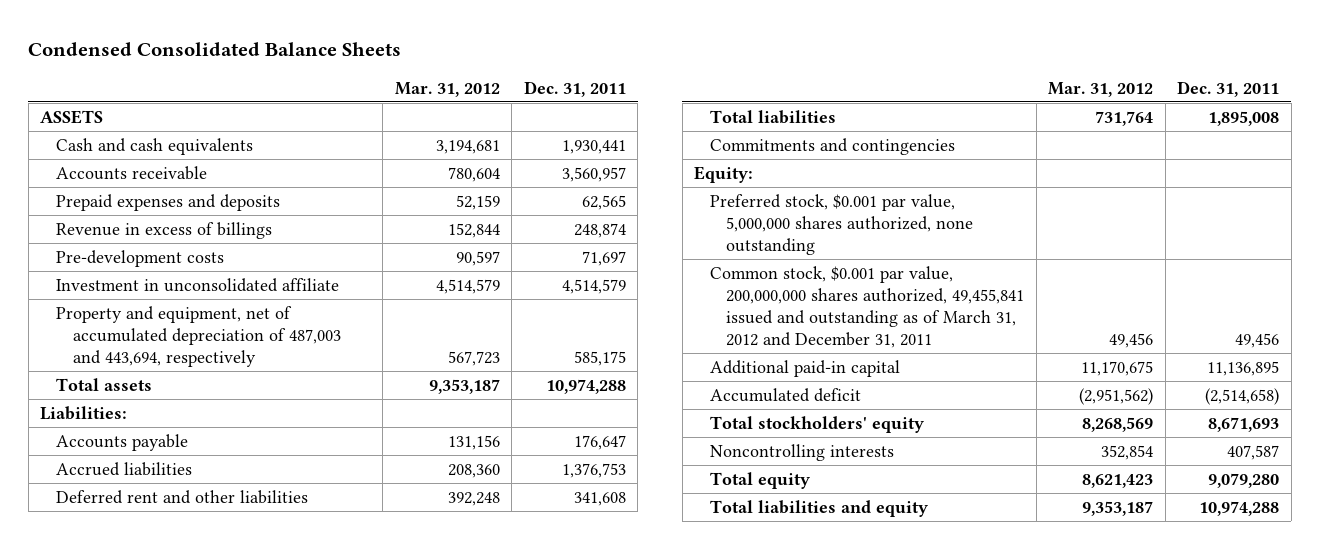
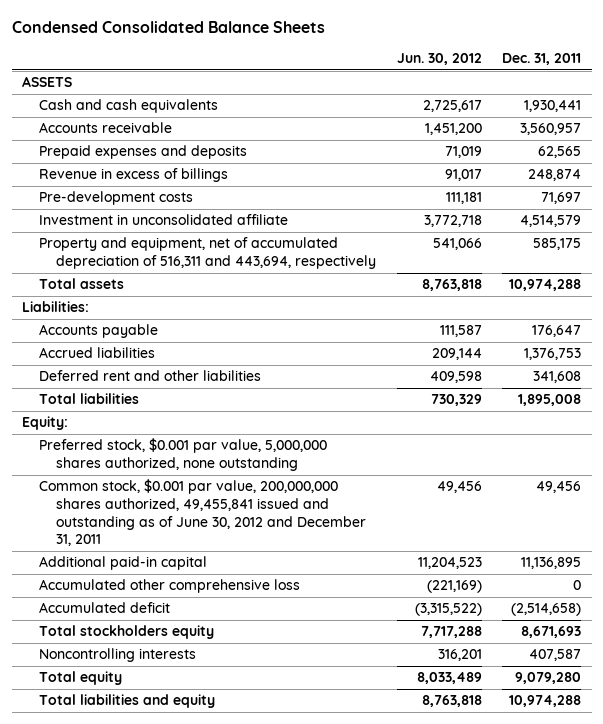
[394,81,500,97] Mar. 31, 2012 -> none
none -> [396,53,482,66] Jun. 30, 2012
[56,305,341,367] Property and equipment, net of accumulated depreciation of 487,003 and 443,694, respectively -> [38,237,376,270] Property and equipment, net of accumulated depreciation of 516,311 and 443,694, respectively
[710,137,956,155] Commitments and contingencies -> none
[710,265,1025,348] Common stock, $0.001 par value, 200,000,000 shares authorized, 49,455,841 issued and outstanding as of March 31, 2012 and December 31, 2011 -> [38,479,366,547] Common stock, $0.001 par value, 200,000,000 shares authorized, 49,455,841 issued and outstanding as of June 30, 2012 and December 31, 2011
none -> [38,579,300,594] Accumulated other comprehensive loss
[710,415,925,433] Total stockholders' equity -> [38,625,214,640] Total stockholders equity

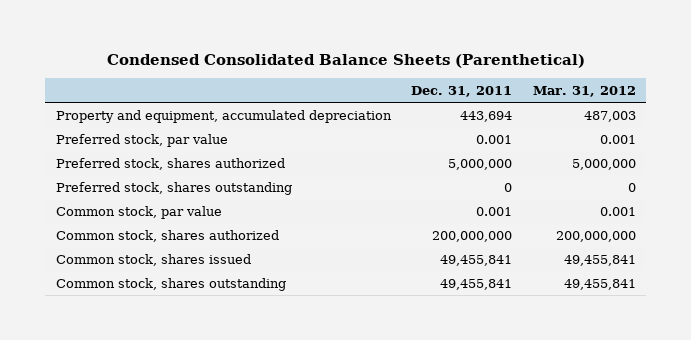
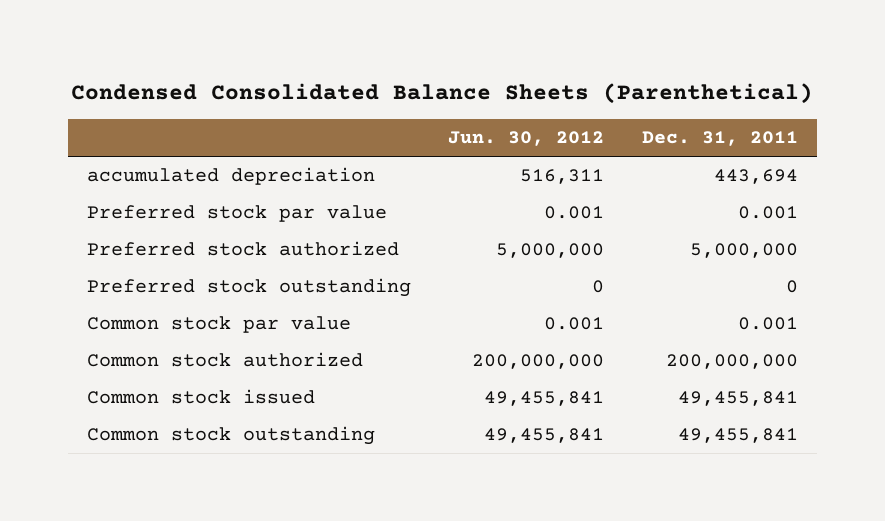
[532,85,636,97] Mar. 31, 2012 -> none
none -> [448,131,605,147] Jun. 30, 2012
[55,109,392,123] Property and equipment, accumulated depreciation -> [86,167,375,186] accumulated depreciation
[55,133,228,147] Preferred stock, par value -> [86,205,387,223] Preferred stock par value
[55,157,285,170] Preferred stock, shares authorized -> [86,241,399,257] Preferred stock authorized
[55,181,292,195] Preferred stock, shares outstanding -> [86,278,411,298] Preferred stock outstanding
[55,205,222,219] Common stock, par value -> [86,316,351,334] Common stock par value
[55,229,279,242] Common stock, shares authorized -> [86,352,363,368] Common stock authorized
[55,253,251,266] Common stock, shares issued -> [86,389,315,405] Common stock issued
[55,277,286,291] Common stock, shares outstanding -> [86,426,375,446] Common stock outstanding

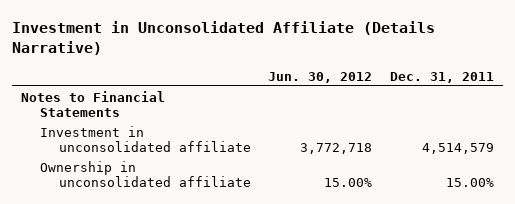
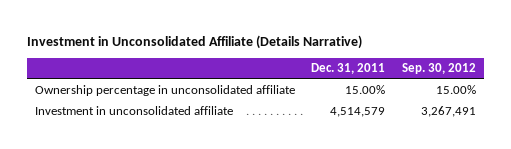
[268,71,373,83] Jun. 30, 2012 -> none
none -> [402,63,477,75] Sep. 30, 2012
[21,90,166,118] Notes to Financial Statements -> none
none -> [34,85,295,97] Ownership percentage in unconsolidated affiliate
[39,160,251,188] Ownership in unconsolidated affiliate -> none

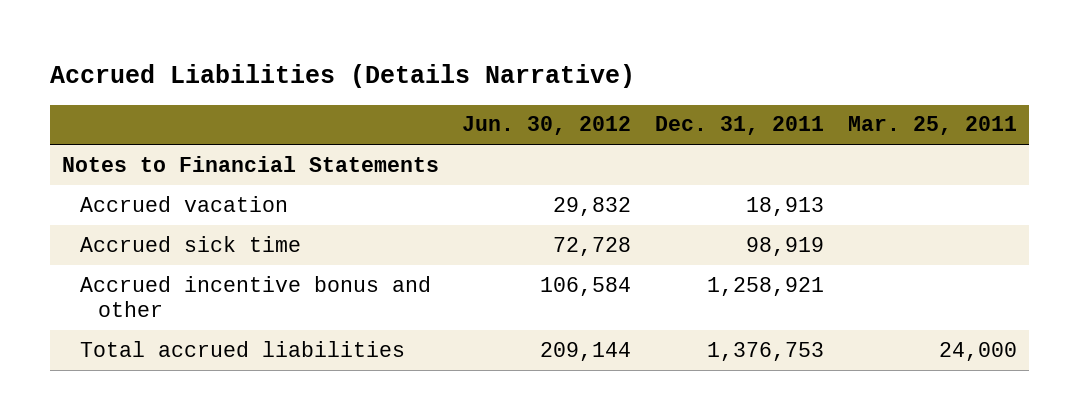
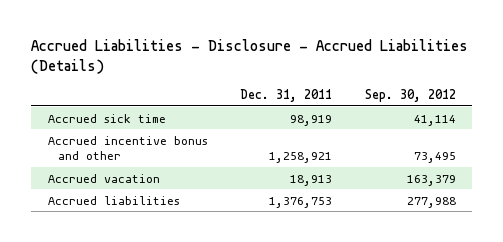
[49,63,635,88] Accrued Liabilities (Details Narrative) -> [31,39,469,74] Accrued Liabilities - Disclosure - Accrued Liabilities (Details)
[462,116,632,136] Jun. 30, 2012 -> none
[848,116,1018,136] Mar. 25, 2011 -> none
none -> [364,89,456,103] Sep. 30, 2012
[61,155,439,172] Notes to Financial Statements -> none
[79,195,288,212] Accrued vacation -> [47,173,160,183] Accrued vacation
[79,340,405,357] Total accrued liabilities -> [47,195,180,205] Accrued liabilities

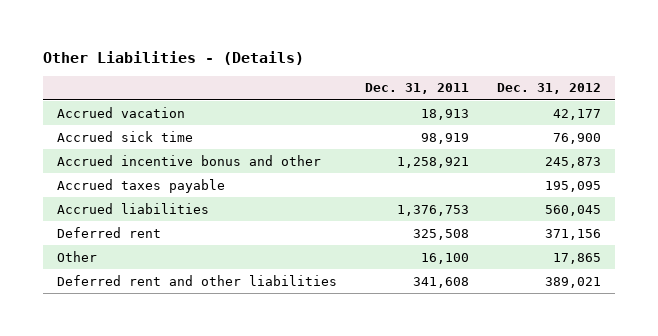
[31,39,469,74] Accrued Liabilities - Disclosure - Accrued Liabilities (Details) -> [42,50,304,65] Other Liabilities - (Details)
[364,89,456,103] Sep. 30, 2012 -> none
none -> [497,83,602,95] Dec. 31, 2012
[47,173,160,183] Accrued vacation -> [56,106,185,118] Accrued vacation
none -> [56,178,225,193] Accrued taxes payable
none -> [56,226,161,238] Deferred rent
none -> [56,250,97,262] Other
none -> [56,274,337,286] Deferred rent and other liabilities

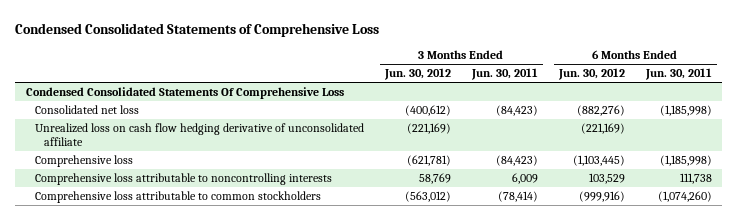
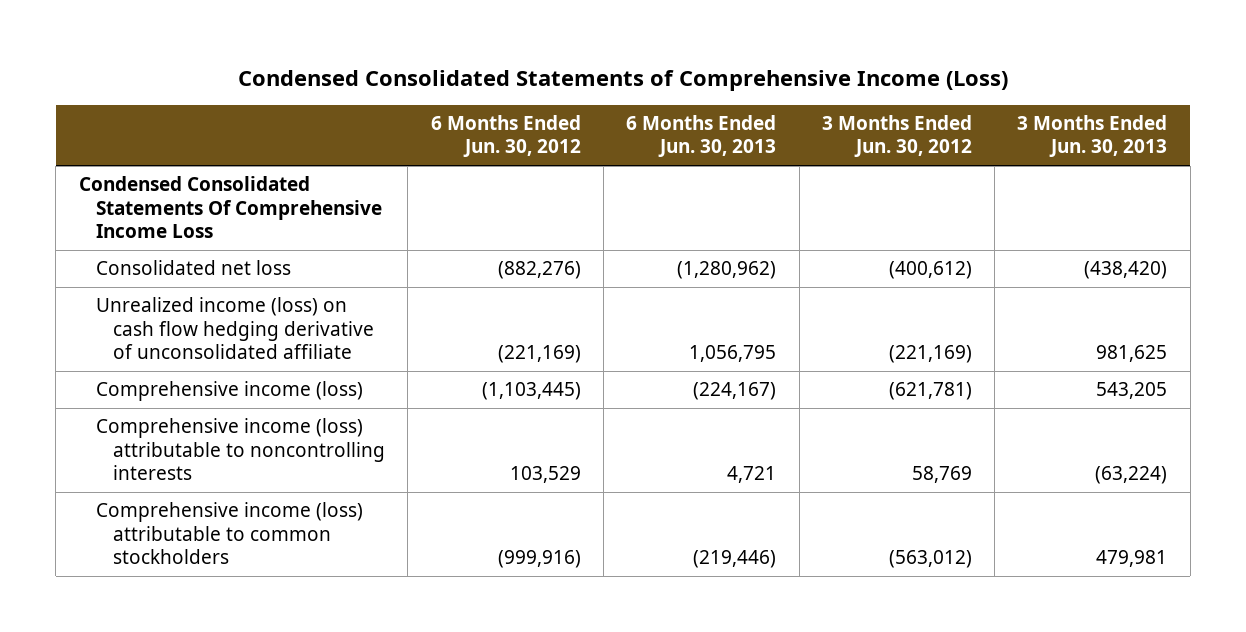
[15,22,380,37] Condensed Consolidated Statements of Comprehensive Loss -> [238,69,1009,91] Condensed Consolidated Statements of Comprehensive Income (Loss)
[470,68,538,81] Jun. 30, 2011 -> none
[644,68,712,81] Jun. 30, 2011 -> none
none -> [626,115,777,158] 6 Months Ended Jun. 30, 2013
none -> [1017,115,1168,158] 3 Months Ended Jun. 30, 2013
[25,87,344,100] Condensed Consolidated Statements Of Comprehensive Loss -> [78,176,382,238] Condensed Consolidated Statements Of Comprehensive Income Loss
[34,123,364,147] Unrealized loss on cash flow hedging derivative of unconsolidated affiliate -> [95,297,375,359] Unrealized income (loss) on cash flow hedging derivative of unconsolidated affiliate
[34,155,133,168] Comprehensive loss -> [95,381,363,402] Comprehensive income (loss)
[34,173,332,186] Comprehensive loss attributable to noncontrolling interests -> [95,418,386,480] Comprehensive income (loss) attributable to noncontrolling interests
[34,191,321,204] Comprehensive loss attributable to common stockholders -> [95,502,363,564] Comprehensive income (loss) attributable to common stockholders

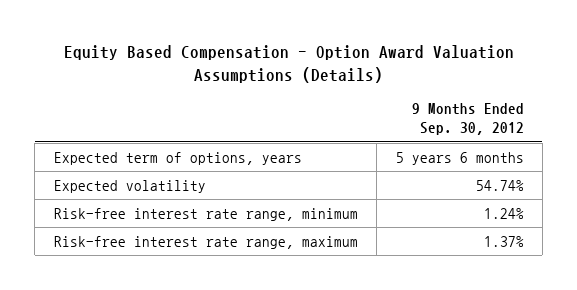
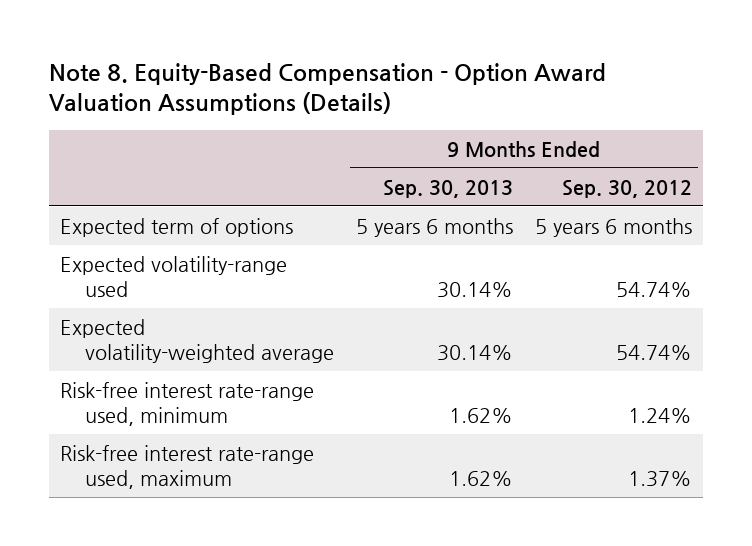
[63,45,514,83] Equity Based Compensation - Option Award Valuation Assumptions (Details) -> [49,62,607,116] Note 8. Equity-Based Compensation - Option Award Valuation Assumptions (Details)
none -> [382,179,513,198] Sep. 30, 2013
[53,151,302,165] Expected term of options, years -> [60,217,294,237] Expected term of options
[53,179,206,193] Expected volatility -> [60,255,288,297] Expected volatility-range used
none -> [60,318,334,363] Expected volatility-weighted average
[53,207,358,221] Risk-free interest rate range, minimum -> [60,381,315,426] Risk-free interest rate-range used, minimum
[53,235,358,249] Risk-free interest rate range, maximum -> [60,444,315,489] Risk-free interest rate-range used, maximum

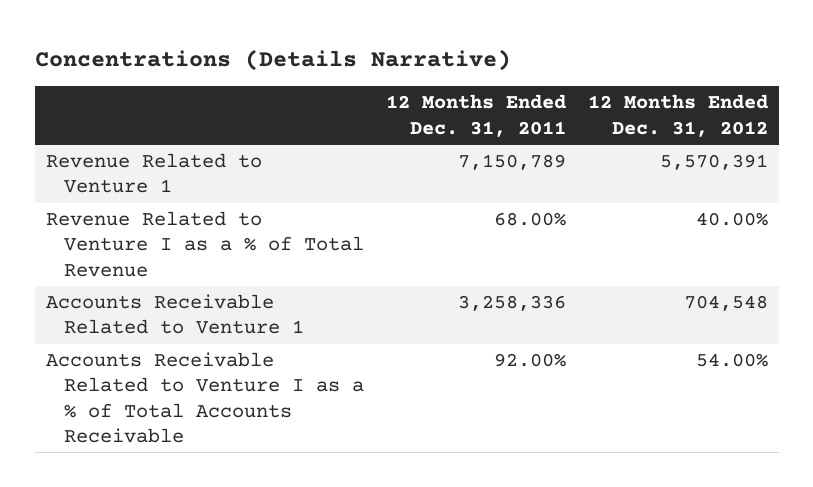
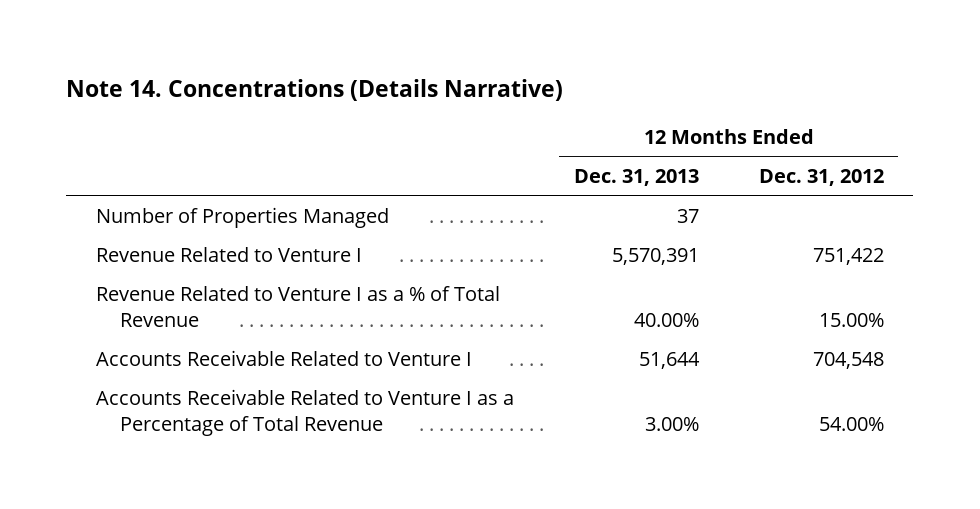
[34,49,511,72] Concentrations (Details Narrative) -> [66,79,564,102] Note 14. Concentrations (Details Narrative)
[386,94,567,137] 12 Months Ended Dec. 31, 2011 -> none
none -> [573,168,699,186] Dec. 31, 2013
none -> [96,206,390,228] Number of Properties Managed
[45,153,262,194] Revenue Related to Venture 1 -> [96,246,363,262] Revenue Related to Venture I
[659,154,768,171] 5,570,391 -> [812,247,884,265] 751,422
[695,212,768,227] 40.00% -> [818,312,884,327] 15.00%
[45,294,305,335] Accounts Receivable Related to Venture 1 -> [96,349,473,366] Accounts Receivable Related to Venture I
[45,352,365,443] Accounts Receivable Related to Venture I as a % of Total Accounts Receivable -> [96,388,515,436] Accounts Receivable Related to Venture I as a Percentage of Total Revenue

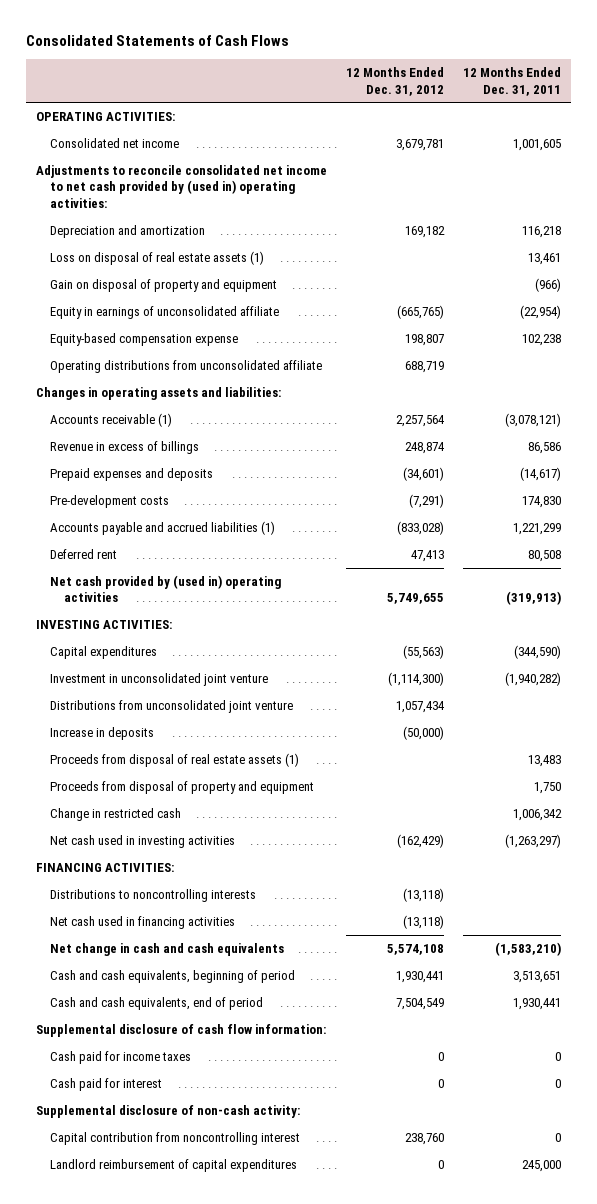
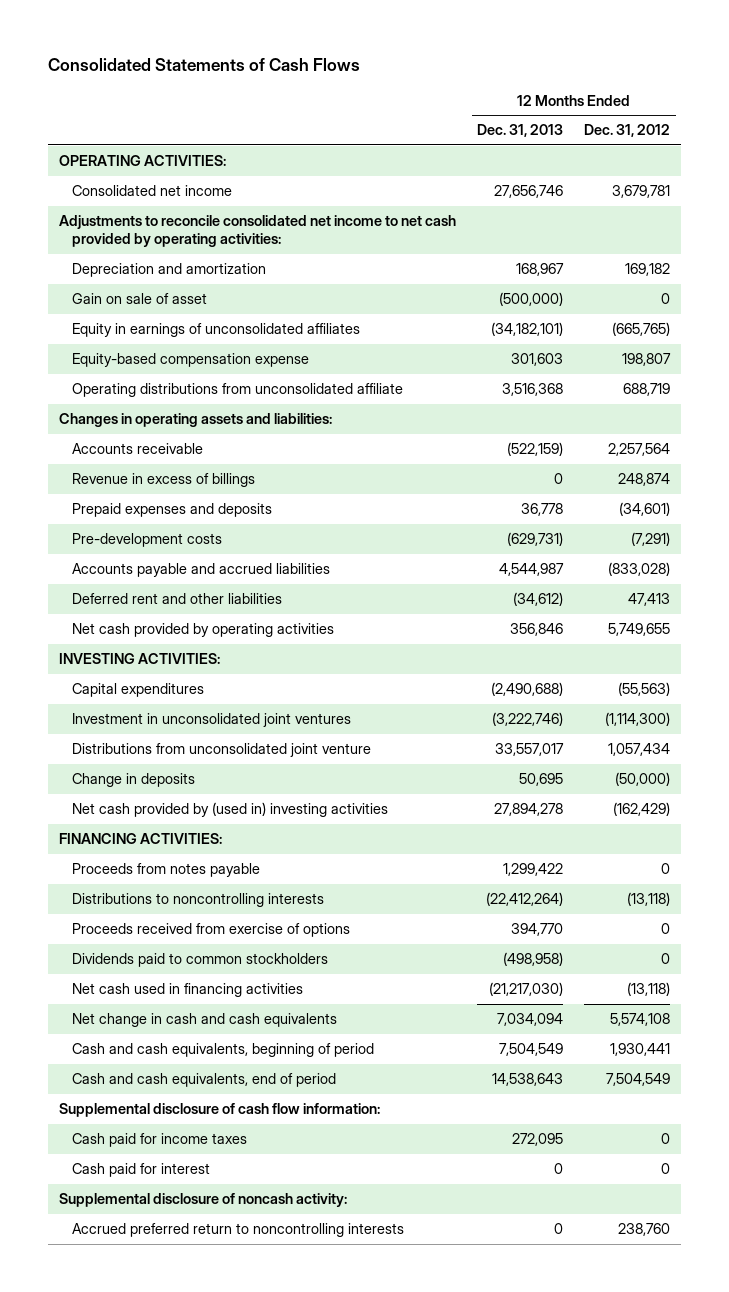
[463,67,562,96] 12 Months Ended Dec. 31, 2011 -> none
none -> [476,124,563,138] Dec. 31, 2013
[35,164,327,208] Adjustments to reconcile consolidated net income to net cash provided by (used in) operating activities: -> [58,215,456,248] Adjustments to reconcile consolidated net income to net cash provided by operating activities:
[50,250,265,265] Loss on disposal of real estate assets (1) -> none
[50,278,278,292] Gain on disposal of property and equipment -> none
none -> [71,293,207,305] Gain on sale of asset
[50,305,280,319] Equity in earnings of unconsolidated affiliate -> [71,323,360,338] Equity in earnings of unconsolidated affiliates
[50,412,173,427] Accounts receivable (1) -> [71,443,203,455] Accounts receivable
[50,520,276,535] Accounts payable and accrued liabilities (1) -> [71,563,330,578] Accounts payable and accrued liabilities
[50,548,118,559] Deferred rent -> [71,593,282,605] Deferred rent and other liabilities
[50,574,282,603] Net cash provided by (used in) operating activities -> [71,623,334,638] Net cash provided by operating activities
[50,672,269,686] Investment in unconsolidated joint venture -> [71,713,351,728] Investment in unconsolidated joint ventures
[50,752,300,767] Proceeds from disposal of real estate assets (1) -> none
[50,780,315,794] Proceeds from disposal of property and equipment -> none
[50,807,182,821] Change in restricted cash -> none
[50,726,155,740] Increase in deposits -> [71,773,195,788] Change in deposits
[50,834,236,848] Net cash used in investing activities -> [71,802,388,818] Net cash provided by (used in) investing activities
none -> [71,863,260,878] Proceeds from notes payable
none -> [71,923,350,938] Proceeds received from exercise of options
none -> [71,953,328,968] Dividends paid to common stockholders
[50,1158,298,1172] Landlord reimbursement of capital expenditures -> none
[35,1104,300,1118] Supplemental disclosure of non-cash activity: -> [58,1193,347,1208] Supplemental disclosure of noncash activity:
[50,1131,301,1145] Capital contribution from noncontrolling interest -> [71,1223,404,1238] Accrued preferred return to noncontrolling interests

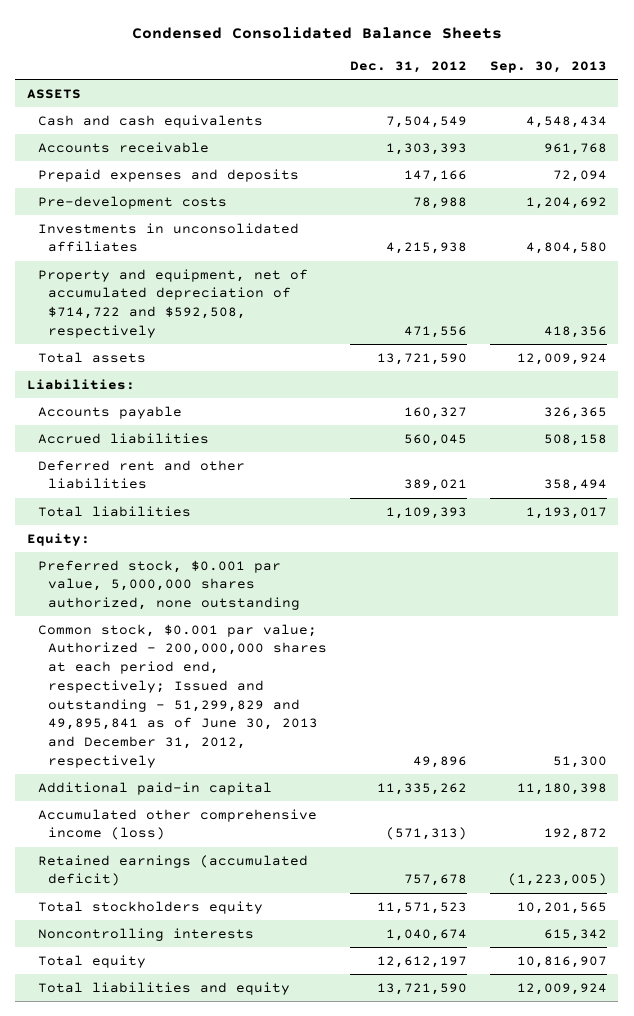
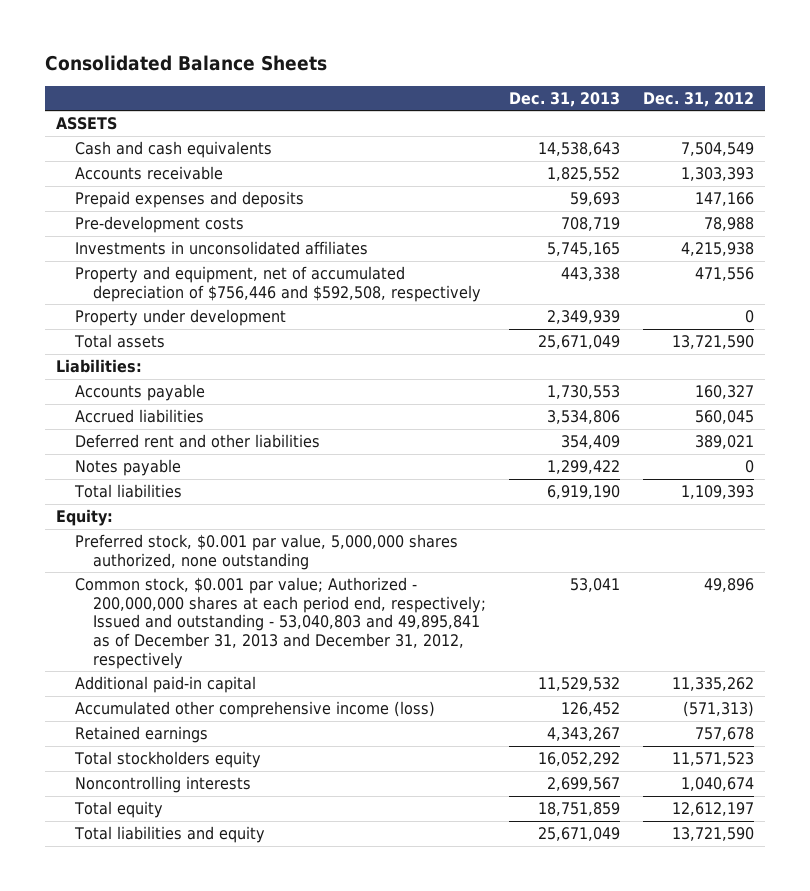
[131,26,502,39] Condensed Consolidated Balance Sheets -> [44,54,327,71] Consolidated Balance Sheets
[490,60,608,73] Sep. 30, 2013 -> none
none -> [508,91,620,107] Dec. 31, 2013
[37,268,308,338] Property and equipment, net of accumulated depreciation of $714,722 and $592,508, respectively -> [74,266,482,302] Property and equipment, net of accumulated depreciation of $756,446 and $592,508, respectively
none -> [74,309,286,327] Property under development
none -> [74,459,181,477] Notes payable
[37,623,328,768] Common stock, $0.001 par value; Authorized - 200,000,000 shares at each period end, respectively; Issued and outstanding - 51,299,829 and 49,895,841 as of June 30, 2013 and December 31, 2012, respectively -> [74,577,487,669] Common stock, $0.001 par value; Authorized - 200,000,000 shares at each period end, respectively; Issued and outstanding - 53,040,803 and 49,895,841 as of December 31, 2013 and December 31, 2012, respectively
[37,854,308,887] Retained earnings (accumulated deficit) -> [74,726,208,744] Retained earnings

